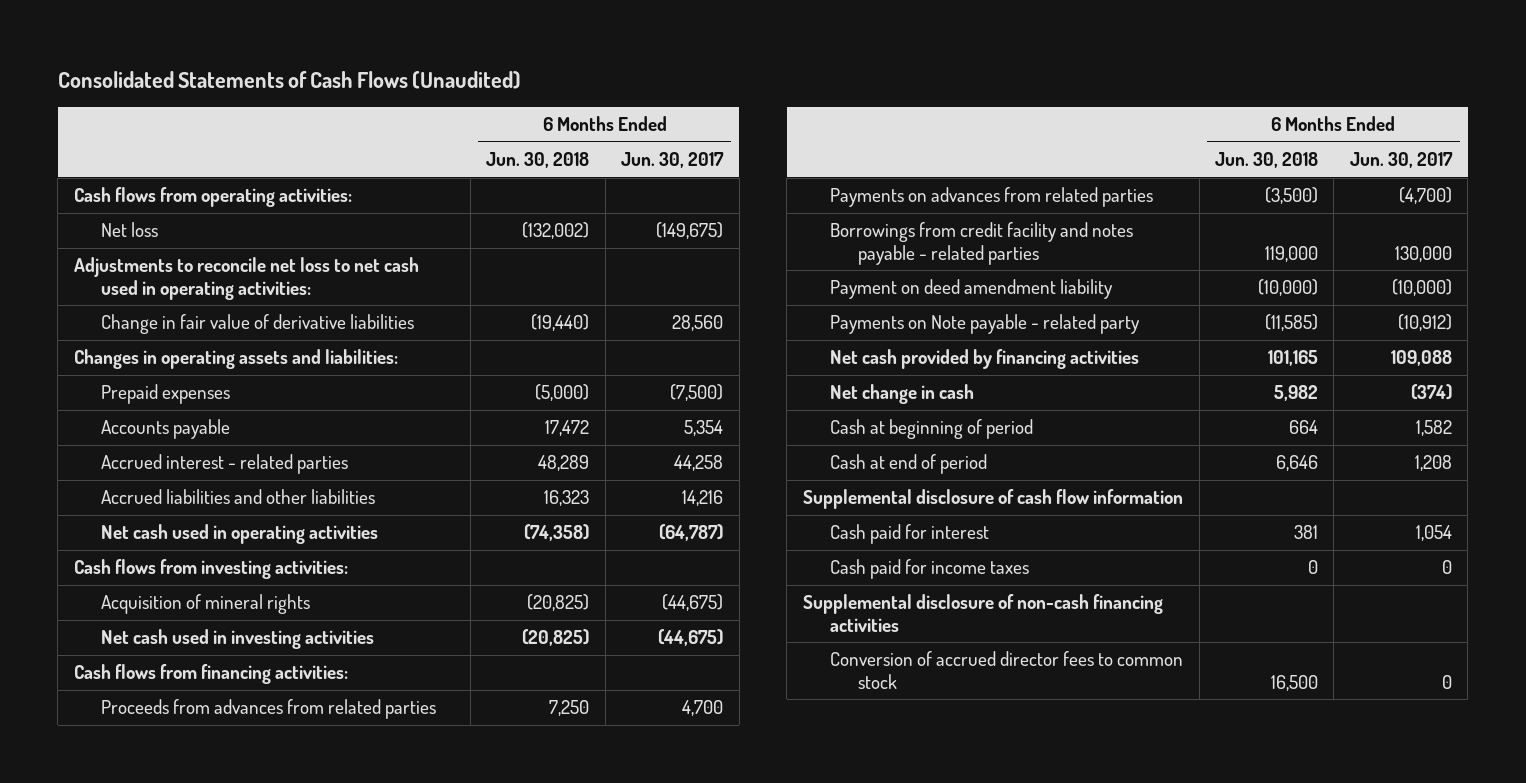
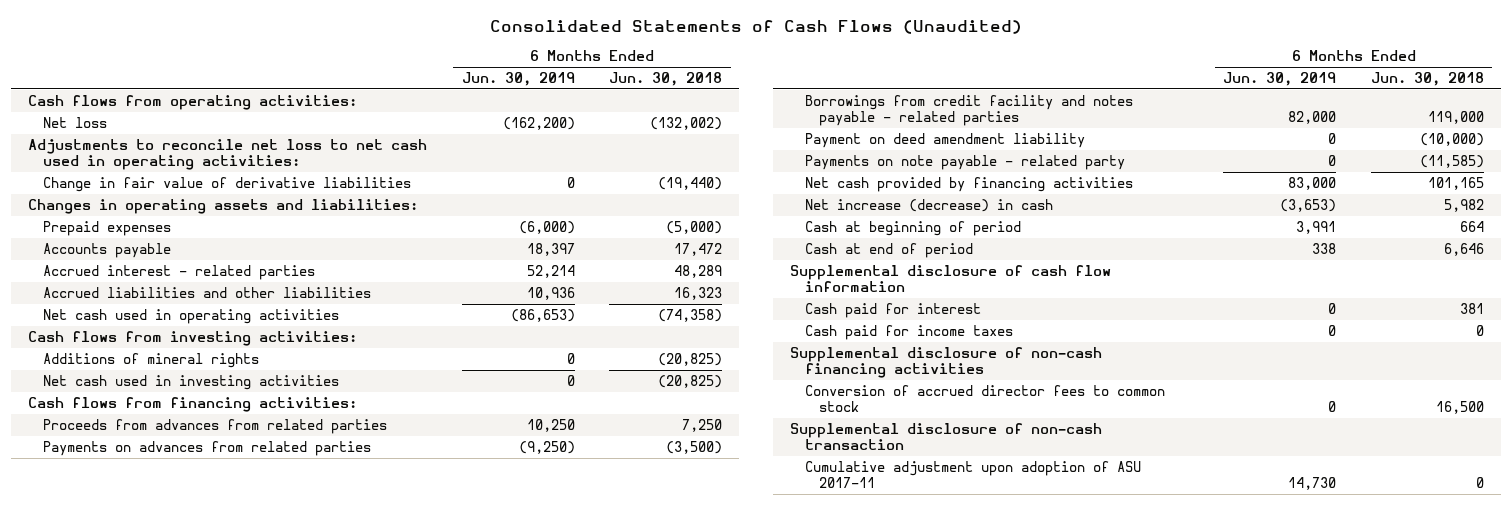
[621,152,725,169] Jun. 30, 2017 -> none
none -> [461,72,575,87] Jun. 30, 2019
[101,594,311,615] Acquisition of mineral rights -> [42,353,259,369] Additions of mineral rights
[830,314,1141,335] Payments on Note payable - related party -> [804,155,1125,171] Payments on note payable - related party
[830,384,975,405] Net change in cash -> [804,199,1053,213] Net increase (decrease) in cash
none -> [790,423,1103,450] Supplemental disclosure of non-cash transaction
none -> [804,461,1141,488] Cumulative adjustment upon adoption of ASU 2017-11

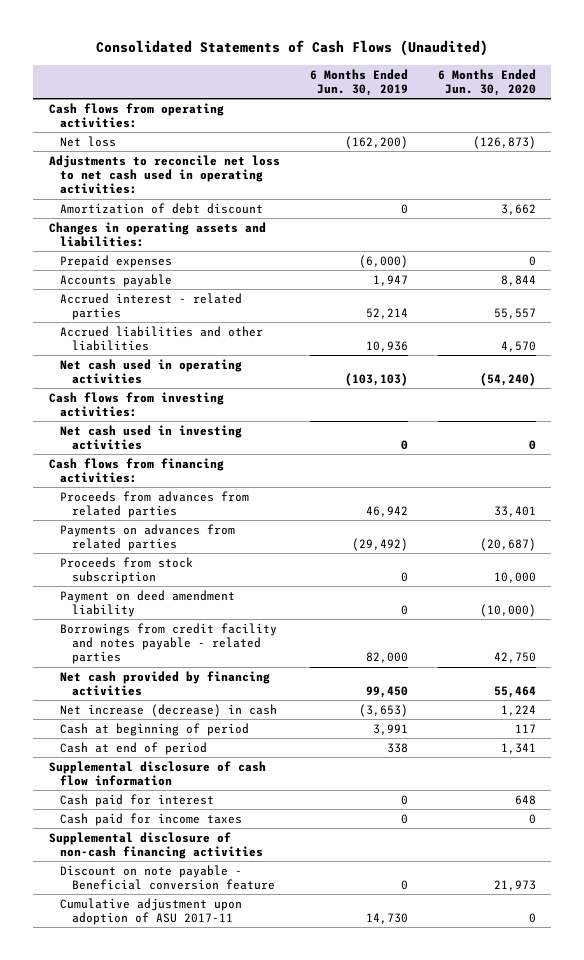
[608,72,722,87] Jun. 30, 2018 -> none
none -> [437,68,536,96] 6 Months Ended Jun. 30, 2020
[42,177,411,193] Change in fair value of derivative liabilities -> none
none -> [60,202,264,214] Amortization of debt discount
[526,243,575,257] 18,397 -> [372,274,408,286] 1,947
[510,309,575,323] (86,653) -> [344,373,408,387] (103,103)
[42,353,259,369] Additions of mineral rights -> none
[526,419,575,433] 10,250 -> [365,506,408,518] 46,942
[518,441,575,455] (9,250) -> [351,538,408,552] (29,492)
none -> [60,556,194,585] Proceeds from stock subscription
[804,155,1125,171] Payments on note payable - related party -> none
[804,95,1133,126] Borrowings from credit facility and notes payable - related parties -> [60,622,278,665] Borrowings from credit facility and notes payable - related parties
[1288,177,1337,191] 83,000 -> [365,686,408,699] 99,450
[804,385,1165,412] Conversion of accrued director fees to common stock -> none
[790,423,1103,450] Supplemental disclosure of non-cash transaction -> none
none -> [60,864,275,891] Discount on note payable - Beneficial conversion feature

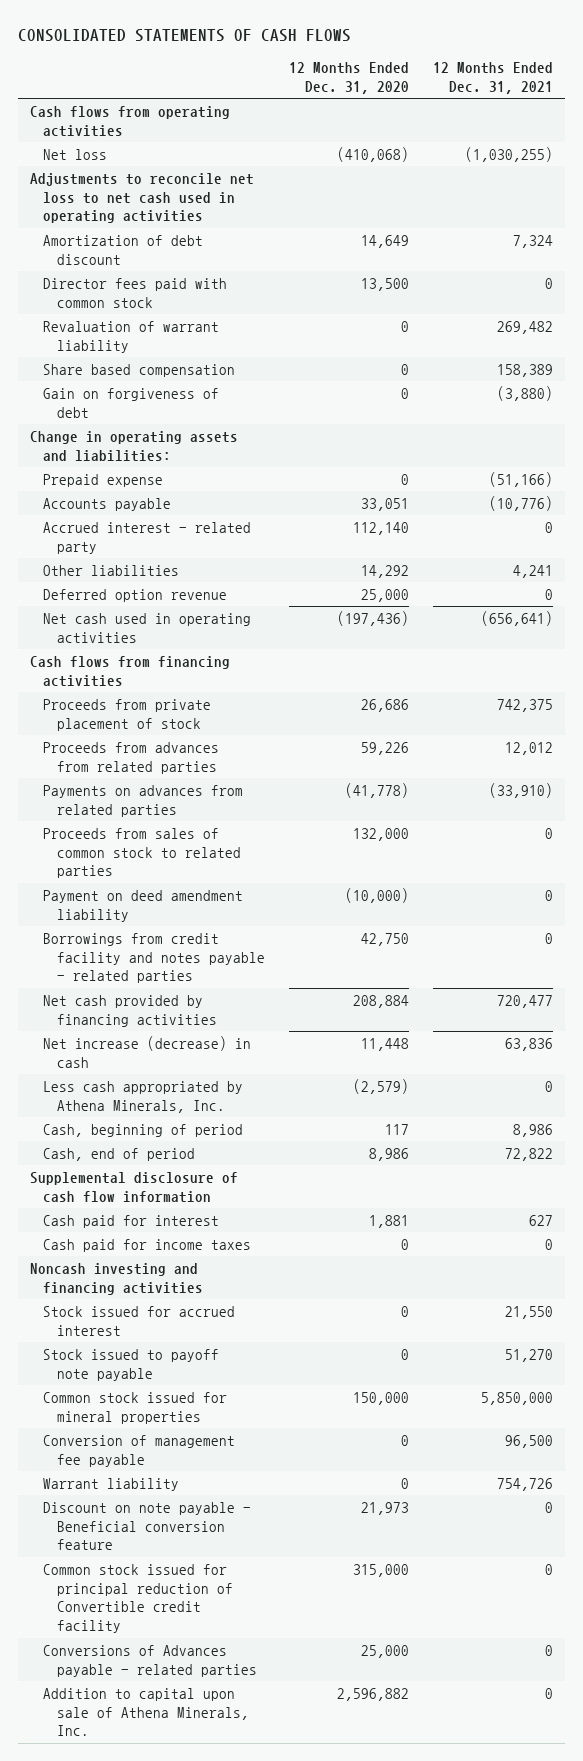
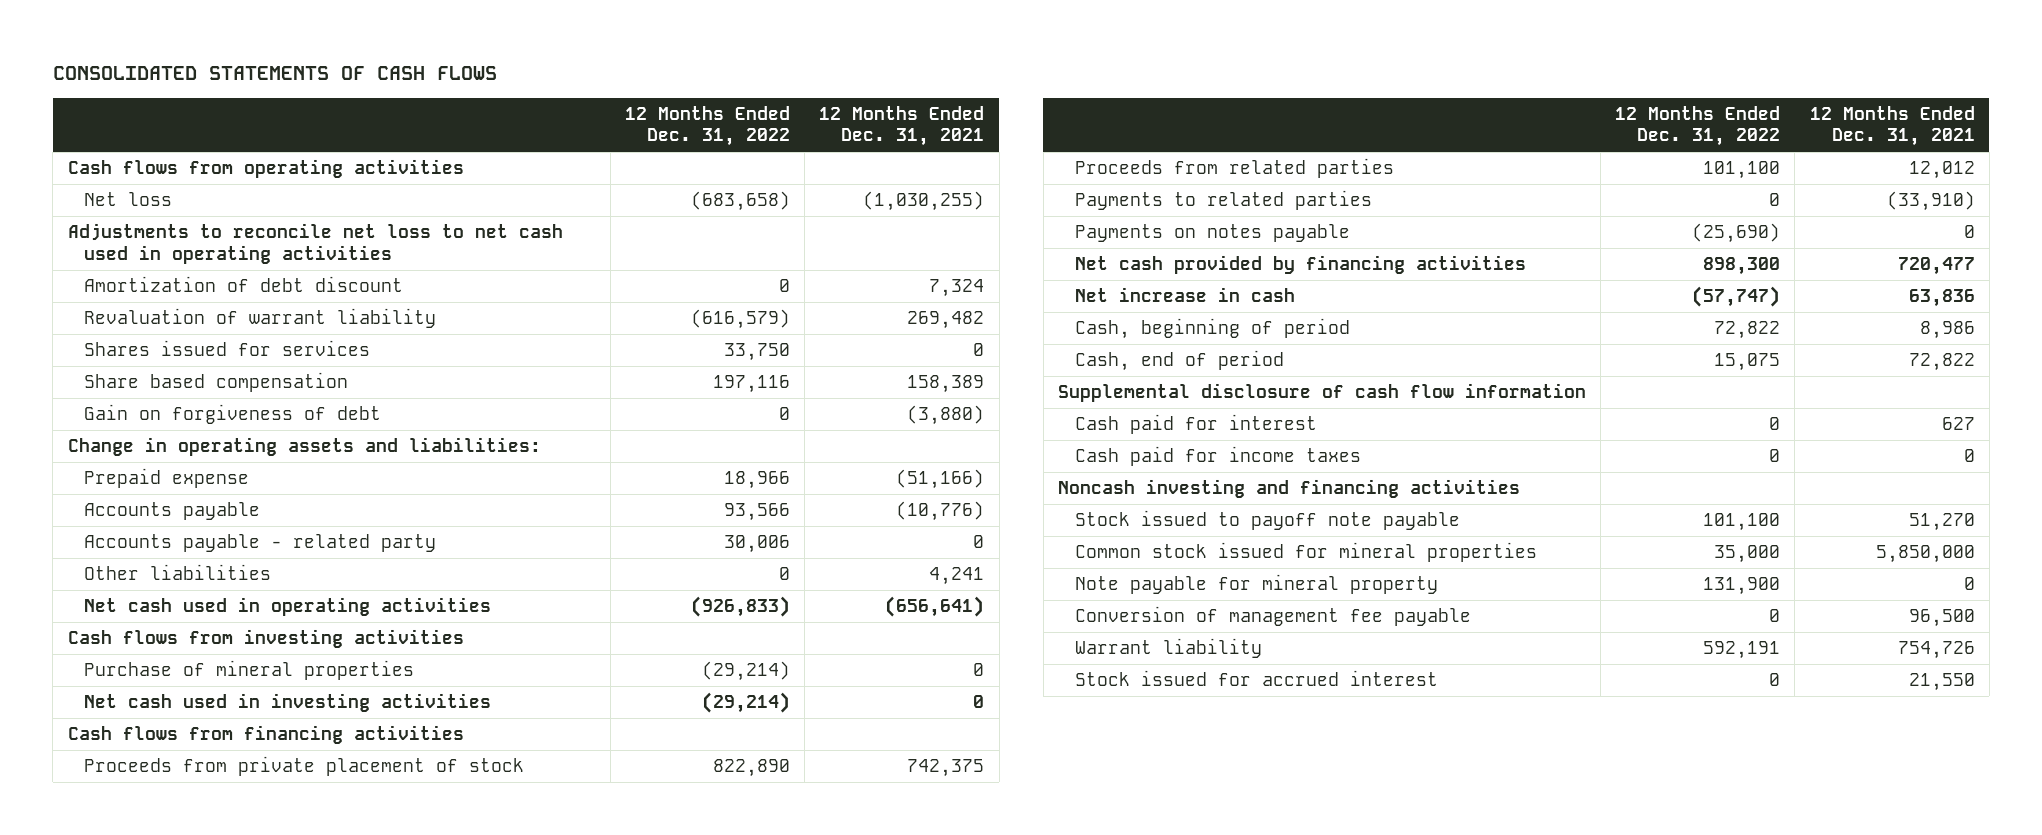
[289,62,410,94] 12 Months Ended Dec. 31, 2020 -> none
none -> [624,105,790,147] 12 Months Ended Dec. 31, 2022
[43,277,228,308] Director fees paid with common stock -> none
none -> [84,340,371,357] Shares issued for services
[43,521,252,554] Accrued interest - related party -> [84,534,437,553] Accounts payable - related party
[43,588,228,602] Deferred option revenue -> none
none -> [67,629,464,649] Cash flows from investing activities
none -> [84,660,415,681] Purchase of mineral properties
none -> [84,693,492,713] Net cash used in investing activities
[43,827,241,879] Proceeds from sales of common stock to related parties -> none
[43,889,244,922] Payment on deed amendment liability -> none
[43,932,265,984] Borrowings from credit facility and notes payable - related parties -> none
[43,741,220,774] Proceeds from advances from related parties -> [1074,158,1394,179] Proceeds from related parties
[43,784,244,817] Payments on advances from related parties -> [1074,190,1372,211] Payments to related parties
none -> [1074,224,1350,243] Payments on notes payable
[43,1080,244,1113] Less cash appropriated by Athena Minerals, Inc. -> none
[43,1035,252,1068] Net increase (decrease) in cash -> [1074,287,1295,303] Net increase in cash
none -> [1074,574,1438,595] Note payable for mineral property
[43,1501,252,1551] Discount on note payable - Beneficial conversion feature -> none
[43,1563,233,1634] Common stock issued for principal reduction of Convertible credit facility -> none
[43,1644,257,1677] Conversions of Advances payable - related parties -> none
[43,1687,249,1737] Addition to capital upon sale of Athena Minerals, Inc. -> none
[43,1305,236,1336] Stock issued for accrued interest -> [1074,670,1438,687] Stock issued for accrued interest

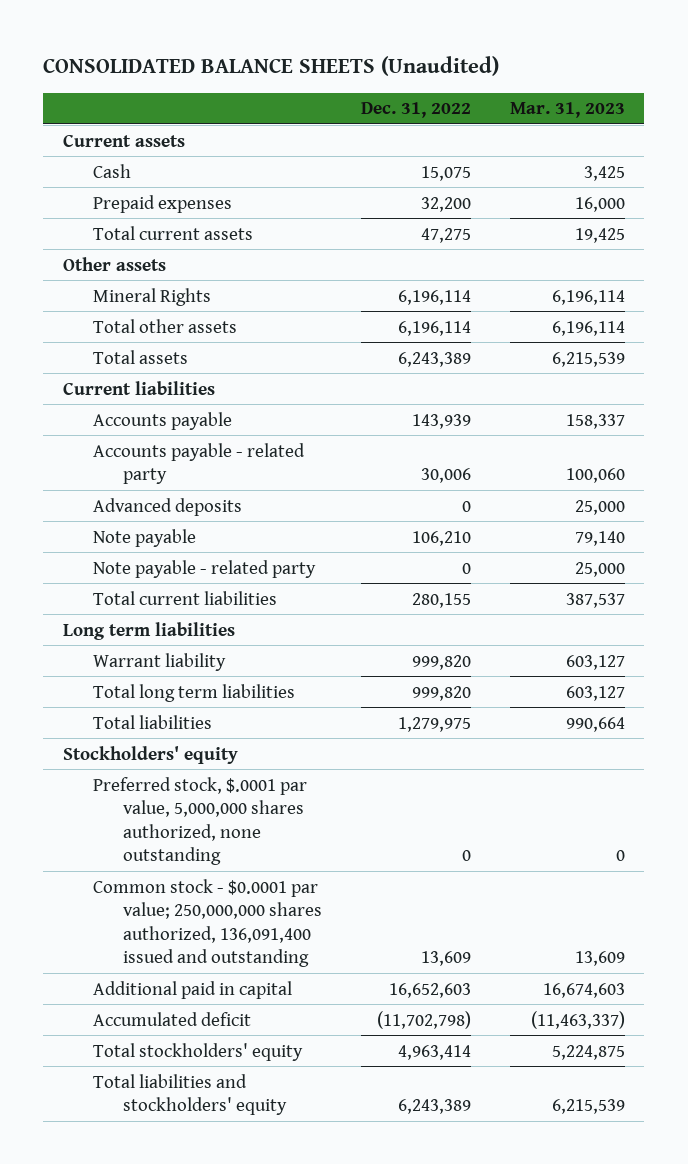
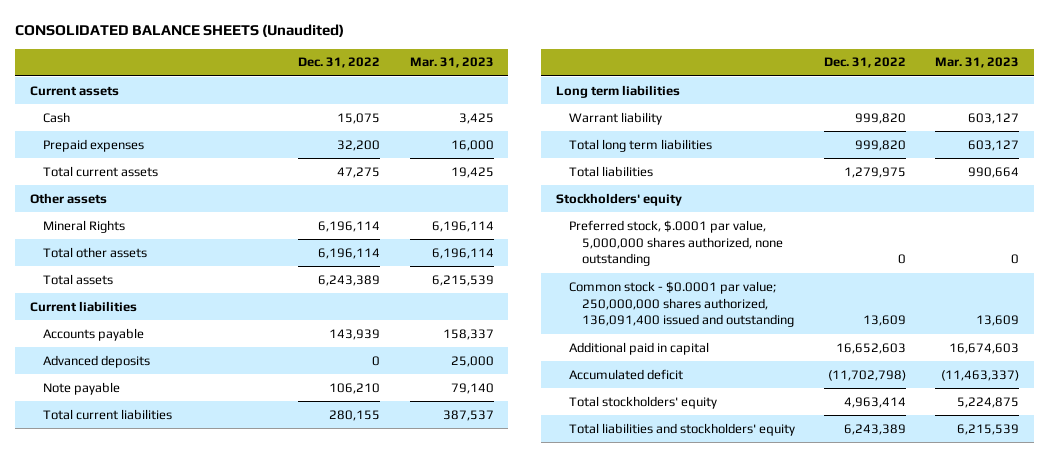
[93,442,306,485] Accounts payable - related party -> none
[93,559,317,578] Note payable - related party -> none

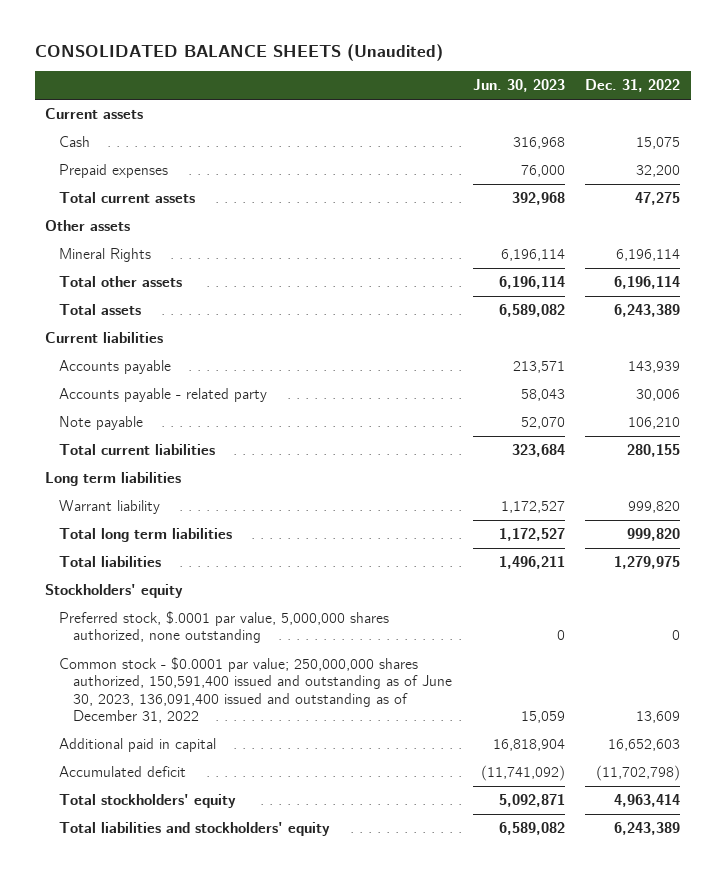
[409,57,494,69] Mar. 31, 2023 -> none
none -> [472,79,565,93] Jun. 30, 2023
[43,354,151,368] Advanced deposits -> none
none -> [58,388,267,403] Accounts payable - related party
[568,280,795,328] Common stock - $0.0001 par value; 250,000,000 shares authorized, 136,091,400 issued and outstanding -> [58,657,452,724] Common stock - $0.0001 par value; 250,000,000 shares authorized, 150,591,400 issued and outstanding as of June 30, 2023, 136,091,400 issued and outstanding as of December 31, 2022

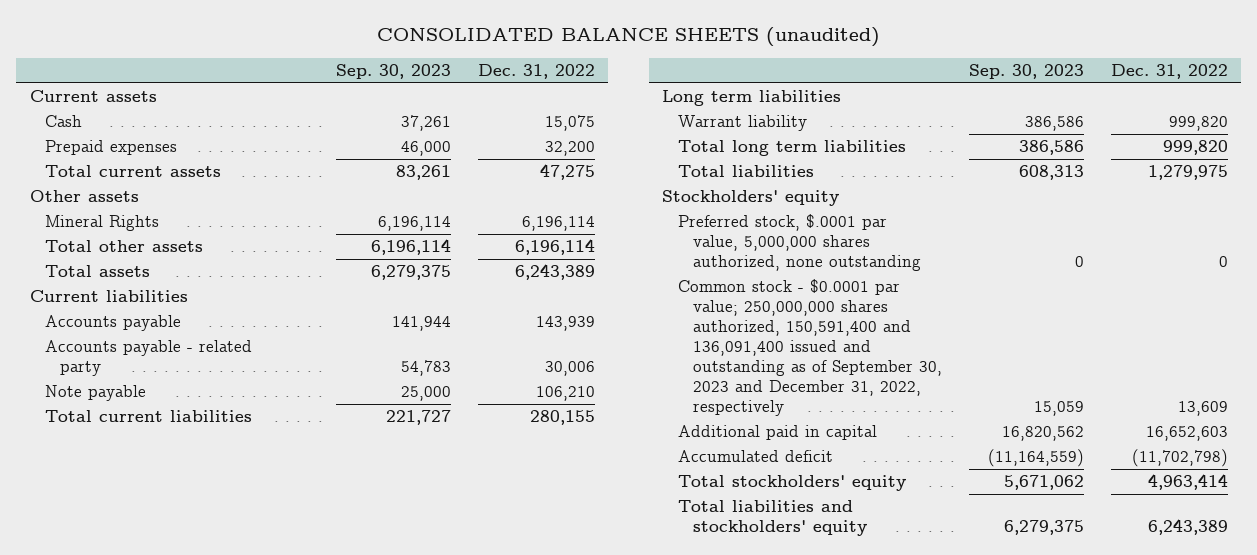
[34,43,443,61] CONSOLIDATED BALANCE SHEETS (Unaudited) -> [376,27,880,48] CONSOLIDATED BALANCE SHEETS (unaudited)
[472,79,565,93] Jun. 30, 2023 -> none
none -> [335,63,451,79] Sep. 30, 2023
[58,657,452,724] Common stock - $0.0001 par value; 250,000,000 shares authorized, 150,591,400 issued and outstanding as of June 30, 2023, 136,091,400 issued and outstanding as of December 31, 2022 -> [677,279,943,416] Common stock - $0.0001 par value; 250,000,000 shares authorized, 150,591,400 and 136,091,400 issued and outstanding as of September 30, 2023 and December 31, 2022, respectively

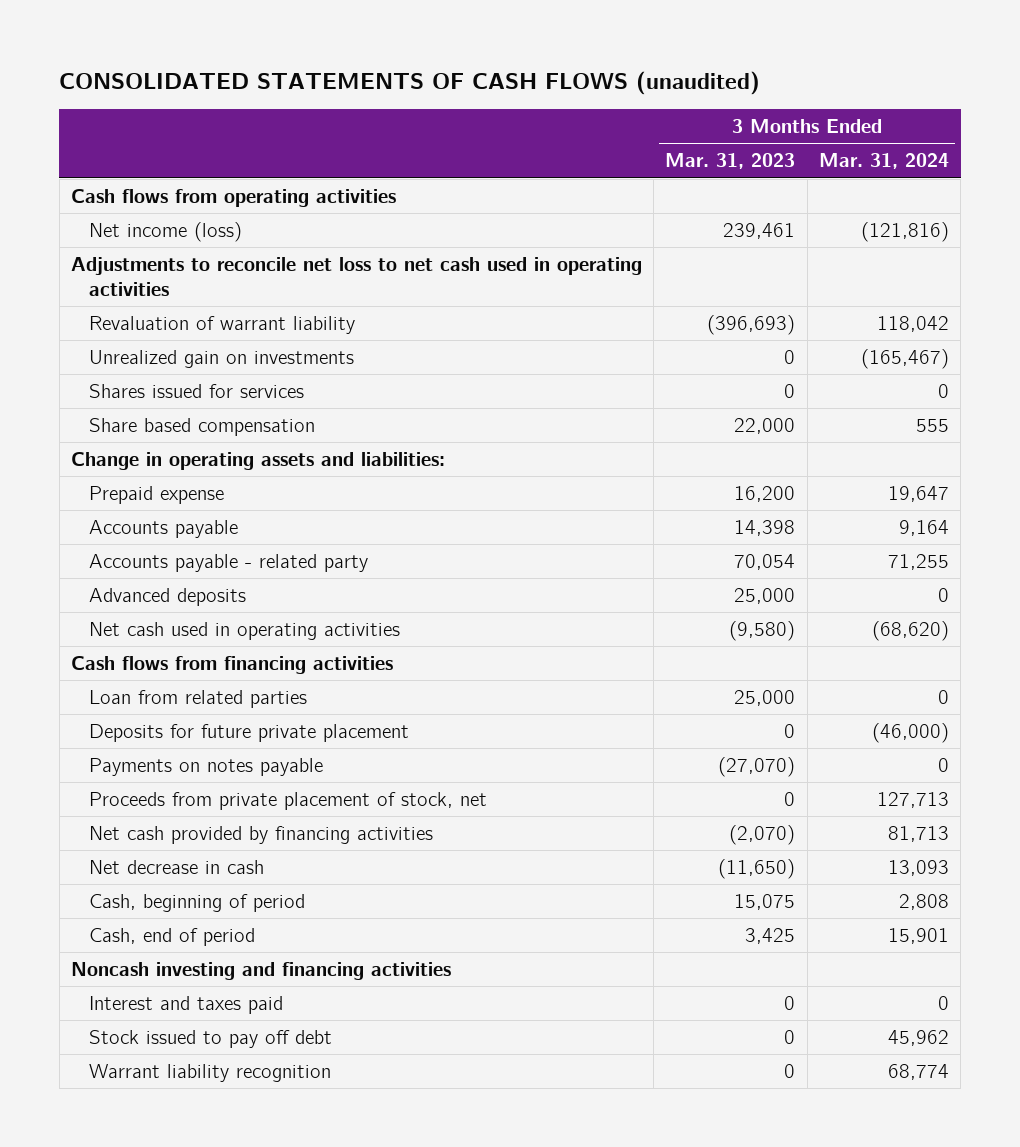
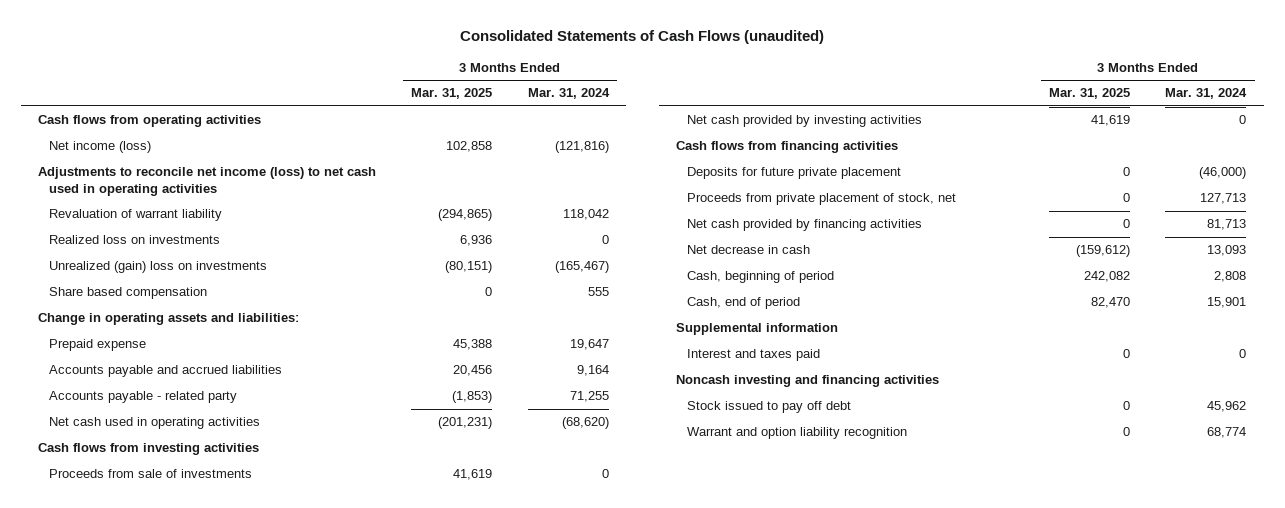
[59,71,761,96] CONSOLIDATED STATEMENTS OF CASH FLOWS (unaudited) -> [460,30,825,45] Consolidated Statements of Cash Flows (unaudited)
[665,153,796,170] Mar. 31, 2023 -> none
none -> [411,88,493,100] Mar. 31, 2025
[70,256,642,296] Adjustments to reconcile net loss to net cash used in operating activities -> [38,167,377,197] Adjustments to reconcile net income (loss) to net cash used in operating activities
[89,383,305,398] Shares issued for services -> none
none -> [49,235,221,245] Realized loss on investments
[89,349,355,368] Unrealized gain on investments -> [49,261,268,274] Unrealized (gain) loss on investments
[89,519,239,538] Accounts payable -> [49,365,283,378] Accounts payable and accrued liabilities
[89,587,247,606] Advanced deposits -> none
none -> [38,443,260,456] Cash flows from investing activities
none -> [49,469,253,479] Proceeds from sale of investments
none -> [687,115,923,128] Net cash provided by investing activities
[89,689,308,708] Loan from related parties -> none
[89,757,324,776] Payments on notes payable -> none
none -> [676,323,839,336] Supplemental information
[70,961,451,980] Noncash investing and financing activities -> [676,375,940,388] Noncash investing and financing activities
[89,1063,332,1082] Warrant liability recognition -> [687,427,908,440] Warrant and option liability recognition

